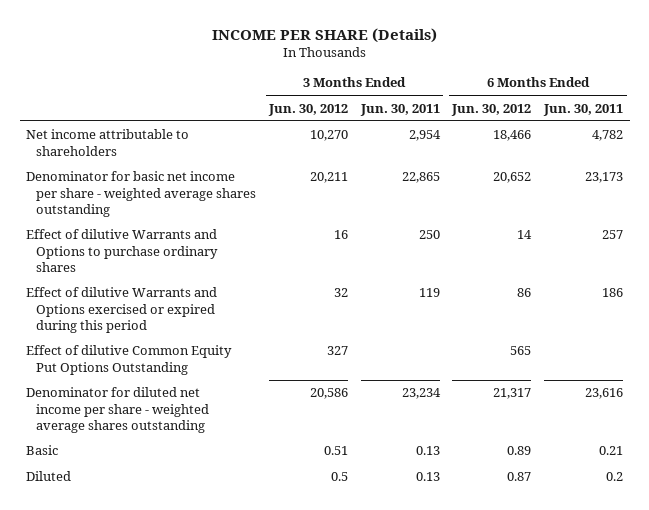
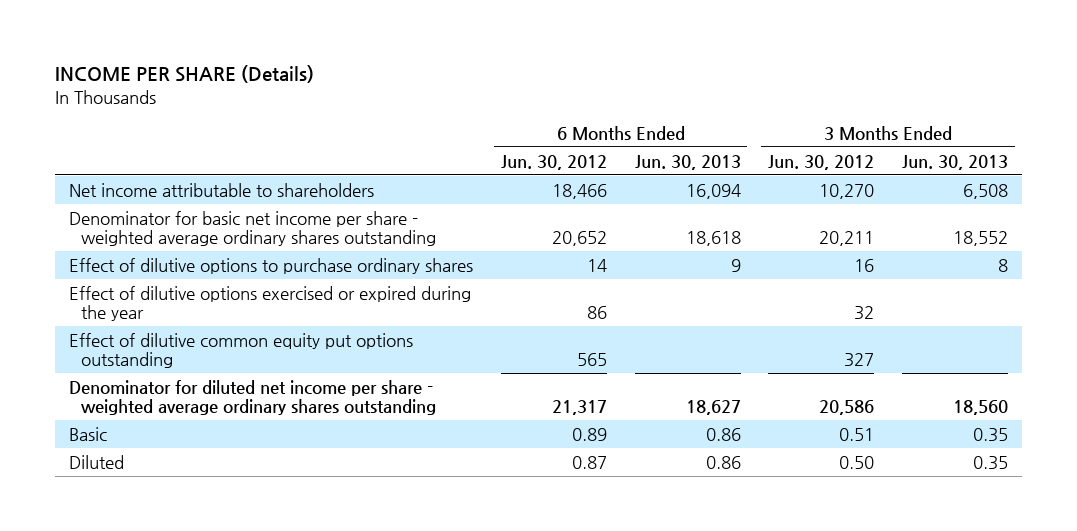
[359,103,440,116] Jun. 30, 2011 -> none
[543,103,624,116] Jun. 30, 2011 -> none
none -> [634,154,741,170] Jun. 30, 2013
none -> [902,154,1009,170] Jun. 30, 2013
[26,171,256,217] Denominator for basic net income per share - weighted average shares outstanding -> [68,210,436,247] Denominator for basic net income per share - weighted average ordinary shares outstanding
[26,229,218,272] Effect of dilutive Warrants and Options to purchase ordinary shares -> [68,257,473,274] Effect of dilutive options to purchase ordinary shares
[26,287,218,333] Effect of dilutive Warrants and Options exercised or expired during this period -> [68,285,471,322] Effect of dilutive options exercised or expired during the year
[26,345,233,375] Effect of dilutive Common Equity Put Options Outstanding -> [68,332,413,369] Effect of dilutive common equity put options outstanding
[26,387,209,433] Denominator for diluted net income per share - weighted average shares outstanding -> [68,379,436,416] Denominator for diluted net income per share - weighted average ordinary shares outstanding
[330,472,348,482] 0.5 -> [839,455,875,469] 0.50

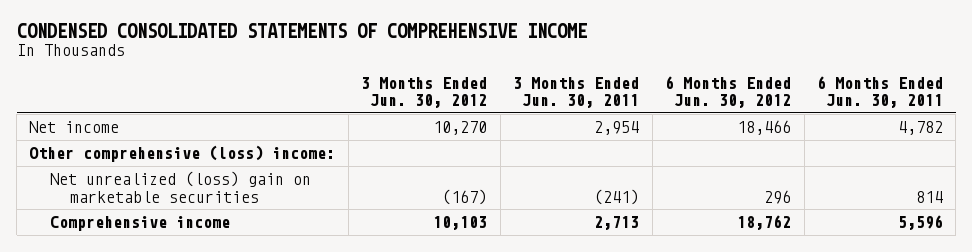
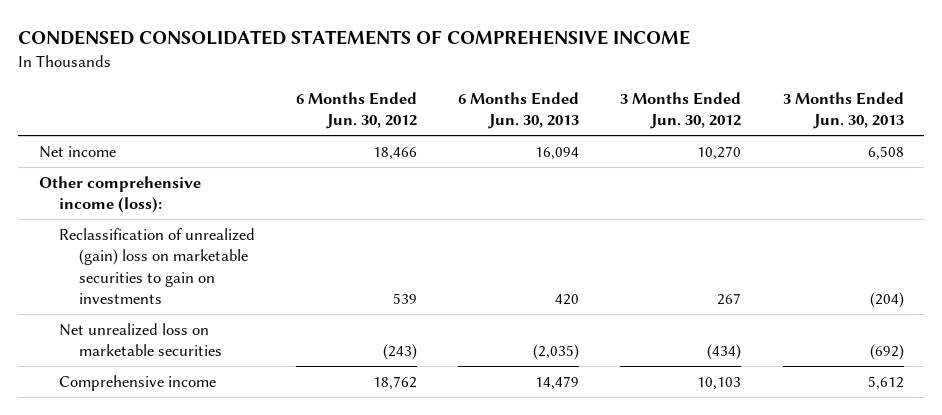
[513,76,640,108] 3 Months Ended Jun. 30, 2011 -> none
[816,75,943,108] 6 Months Ended Jun. 30, 2011 -> none
none -> [458,91,580,130] 6 Months Ended Jun. 30, 2013
none -> [782,91,904,130] 3 Months Ended Jun. 30, 2013
[29,145,336,163] Other comprehensive (loss) income: -> [38,175,201,214] Other comprehensive income (loss):
none -> [58,227,255,305] Reclassification of unrealized (gain) loss on marketable securities to gain on investments
[49,171,311,203] Net unrealized (loss) gain on marketable securities -> [58,322,222,357] Net unrealized loss on marketable securities
[442,188,488,205] (167) -> [707,344,742,361] (434)
[764,189,792,204] 296 -> [383,344,418,361] (243)

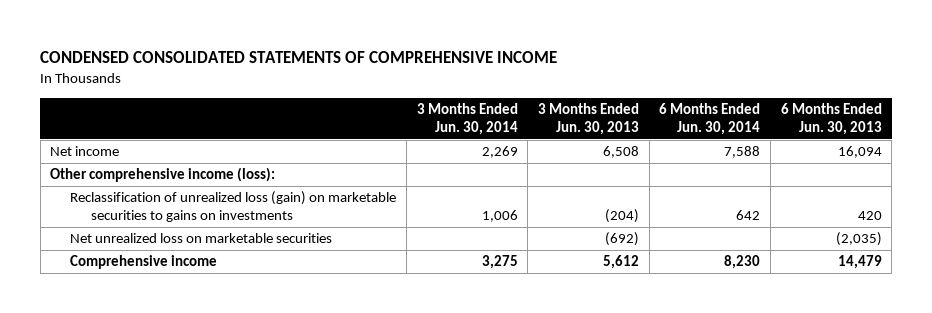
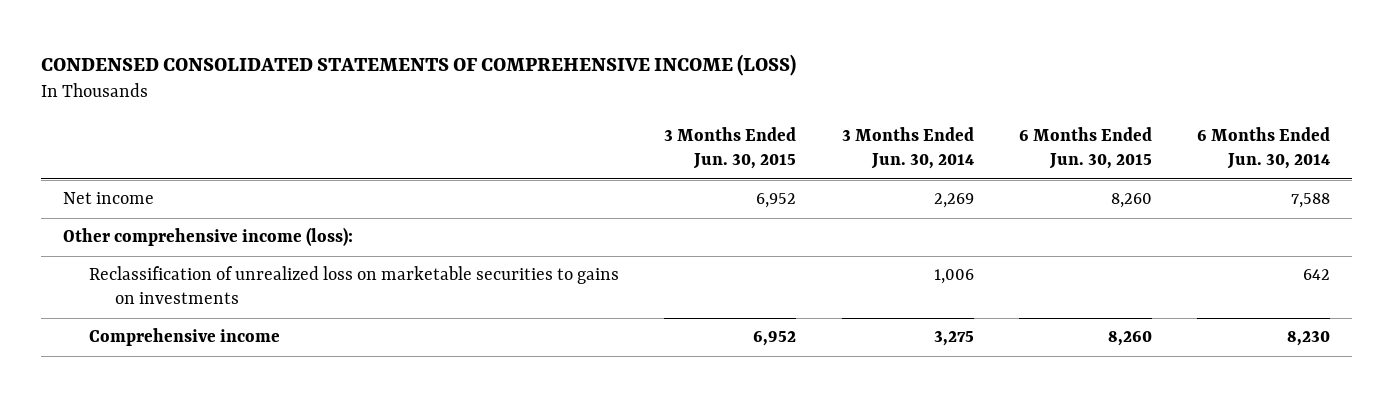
[40,51,558,64] CONDENSED CONSOLIDATED STATEMENTS OF COMPREHENSIVE INCOME -> [40,54,796,77] CONDENSED CONSOLIDATED STATEMENTS OF COMPREHENSIVE INCOME (LOSS)
[537,103,639,135] 3 Months Ended Jun. 30, 2013 -> none
[780,103,882,135] 6 Months Ended Jun. 30, 2013 -> none
none -> [664,127,797,170] 3 Months Ended Jun. 30, 2015
none -> [1018,127,1152,170] 6 Months Ended Jun. 30, 2015
[70,233,333,244] Net unrealized loss on marketable securities -> none
[70,191,397,222] Reclassification of unrealized loss (gain) on marketable securities to gains on investments -> [89,266,620,305] Reclassification of unrealized loss on marketable securities to gains on investments

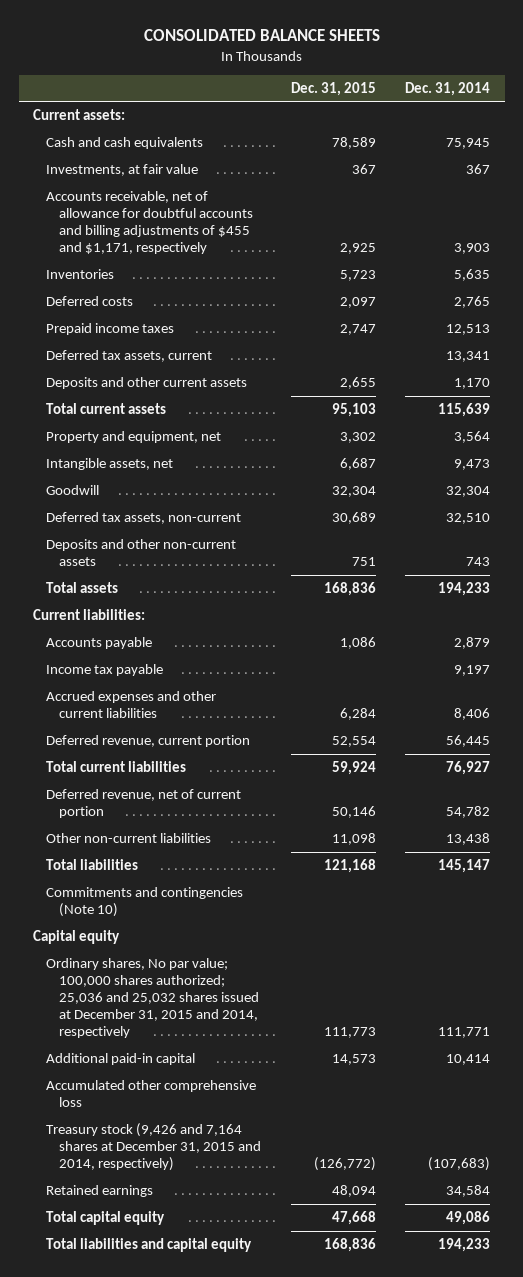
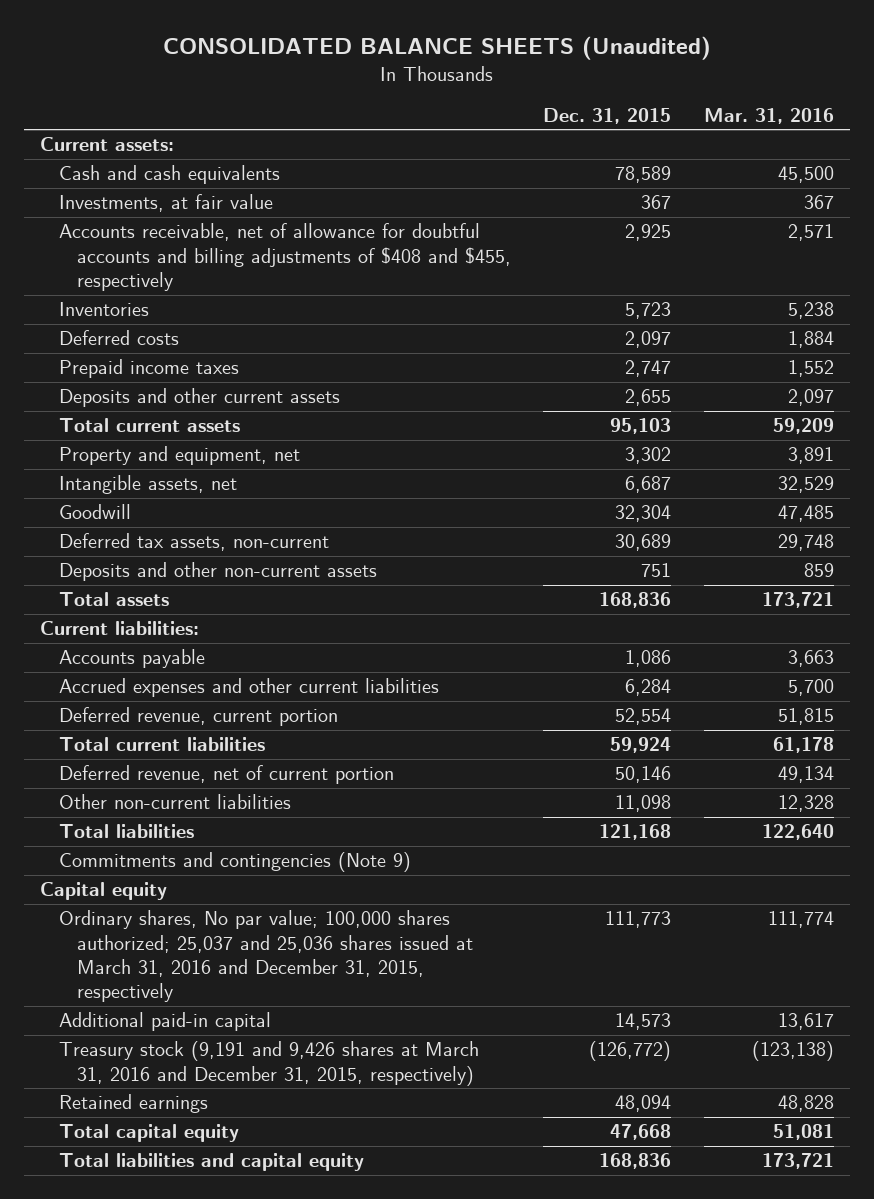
[143,29,380,42] CONSOLIDATED BALANCE SHEETS -> [162,36,711,61] CONSOLIDATED BALANCE SHEETS (Unaudited)
[405,81,491,96] Dec. 31, 2014 -> none
none -> [703,107,834,124] Mar. 31, 2016
[46,190,254,255] Accounts receivable, net of allowance for doubtful accounts and billing adjustments of $455 and $1,171, respectively -> [58,223,512,291] Accounts receivable, net of allowance for doubtful accounts and billing adjustments of $408 and $455, respectively
[46,349,213,362] Deferred tax assets, current -> none
[46,663,164,676] Income tax payable -> none
[46,886,244,918] Commitments and contingencies (Note 10) -> [58,852,411,873] Commitments and contingencies (Note 9)
[46,957,260,1039] Ordinary shares, No par value; 100,000 shares authorized; 25,036 and 25,032 shares issued at December 31, 2015 and 2014, respectively -> [58,910,474,1003] Ordinary shares, No par value; 100,000 shares authorized; 25,037 and 25,036 shares issued at March 31, 2016 and December 31, 2015, respectively
[46,1079,257,1108] Accumulated other comprehensive loss -> none
[46,1122,262,1172] Treasury stock (9,426 and 7,164 shares at December 31, 2015 and 2014, respectively) -> [58,1041,479,1086] Treasury stock (9,191 and 9,426 shares at March 31, 2016 and December 31, 2015, respectively)

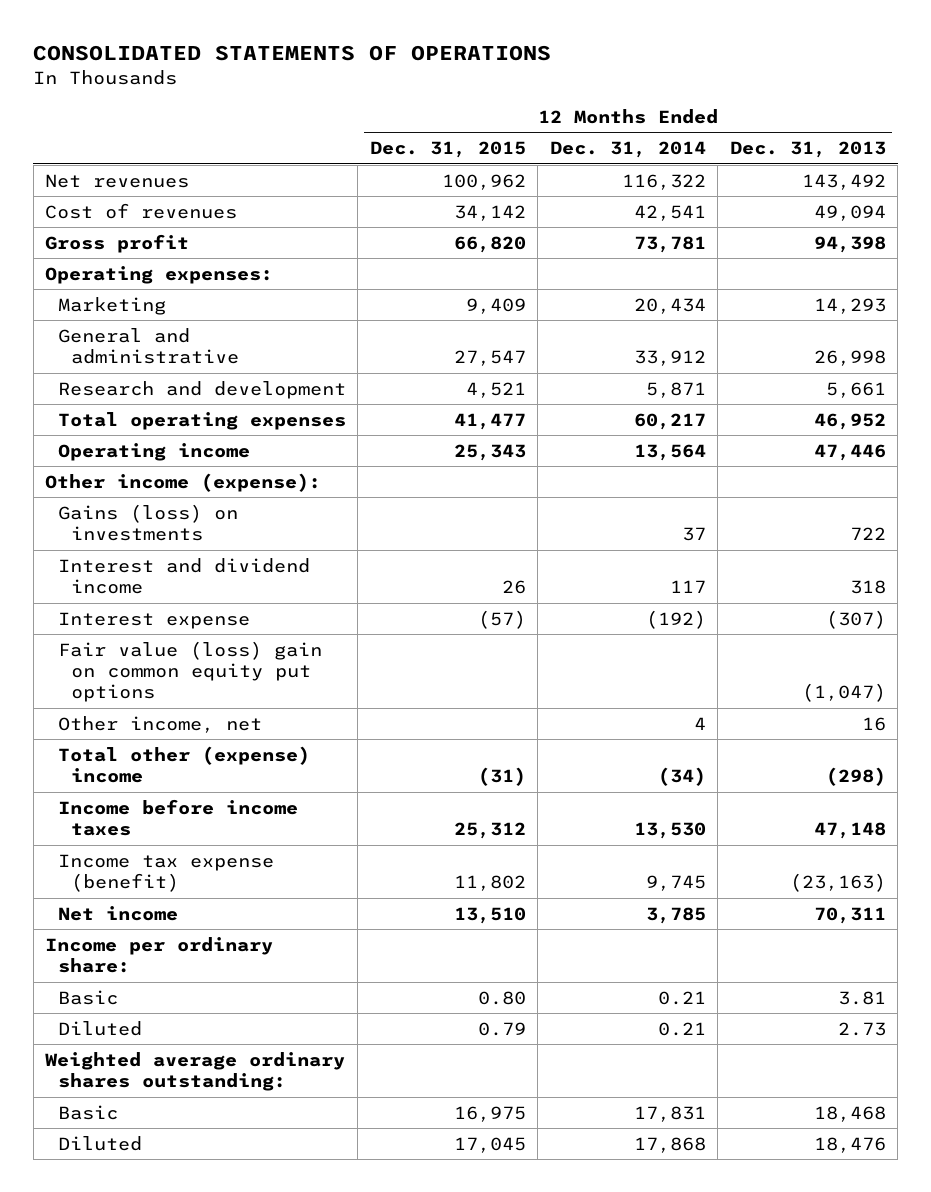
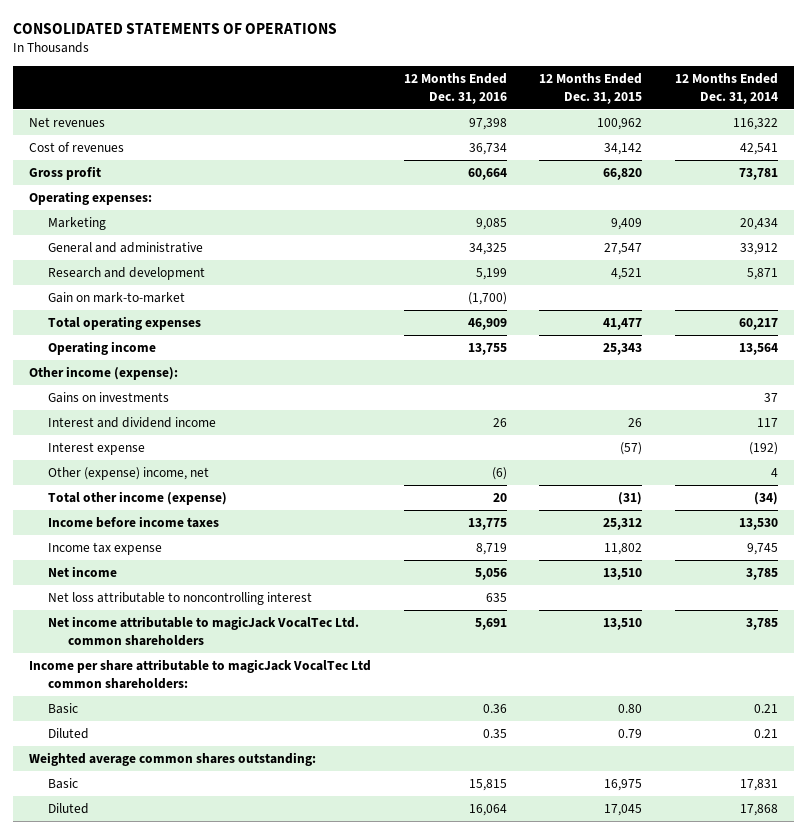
[729,141,886,159] Dec. 31, 2013 -> none
none -> [403,72,507,104] 12 Months Ended Dec. 31, 2016
none -> [48,292,186,304] Gain on mark-to-market
[57,503,238,542] Gains (loss) on investments -> [48,392,170,404] Gains on investments
[57,640,322,703] Fair value (loss) gain on common equity put options -> none
[57,715,262,733] Other income, net -> [48,467,210,481] Other (expense) income, net
[57,745,310,784] Total other (expense) income -> [48,491,228,506] Total other income (expense)
[57,853,274,893] Income tax expense (benefit) -> [48,542,163,556] Income tax expense
none -> [48,592,313,606] Net loss attributable to noncontrolling interest
none -> [48,616,360,646] Net income attributable to magicJack VocalTec Ltd. common shareholders
[44,936,273,974] Income per ordinary share: -> [29,659,372,689] Income per share attributable to magicJack VocalTec Ltd common shareholders:
[44,1051,345,1092] Weighted average ordinary shares outstanding: -> [29,752,317,767] Weighted average common shares outstanding:

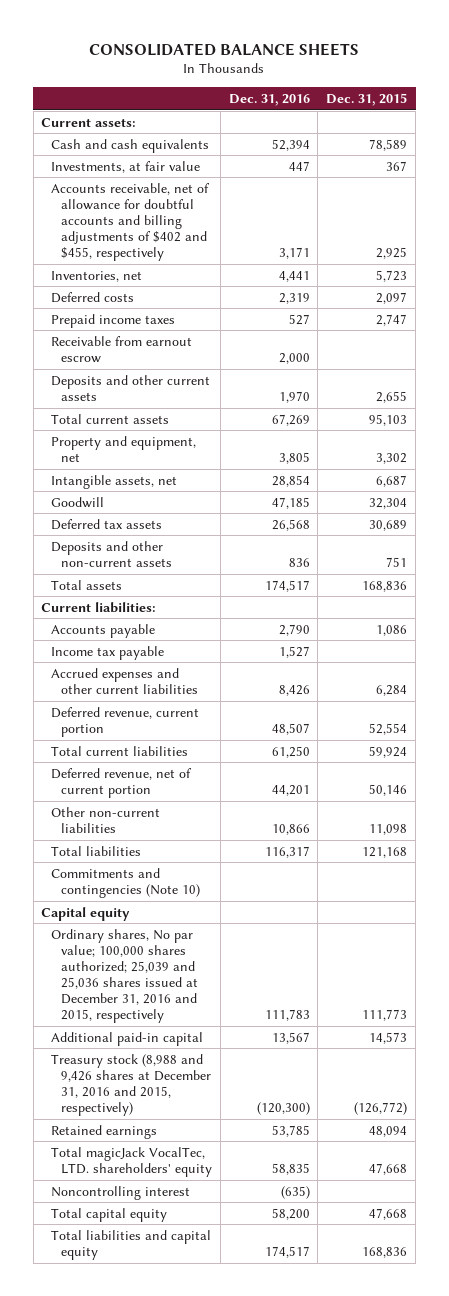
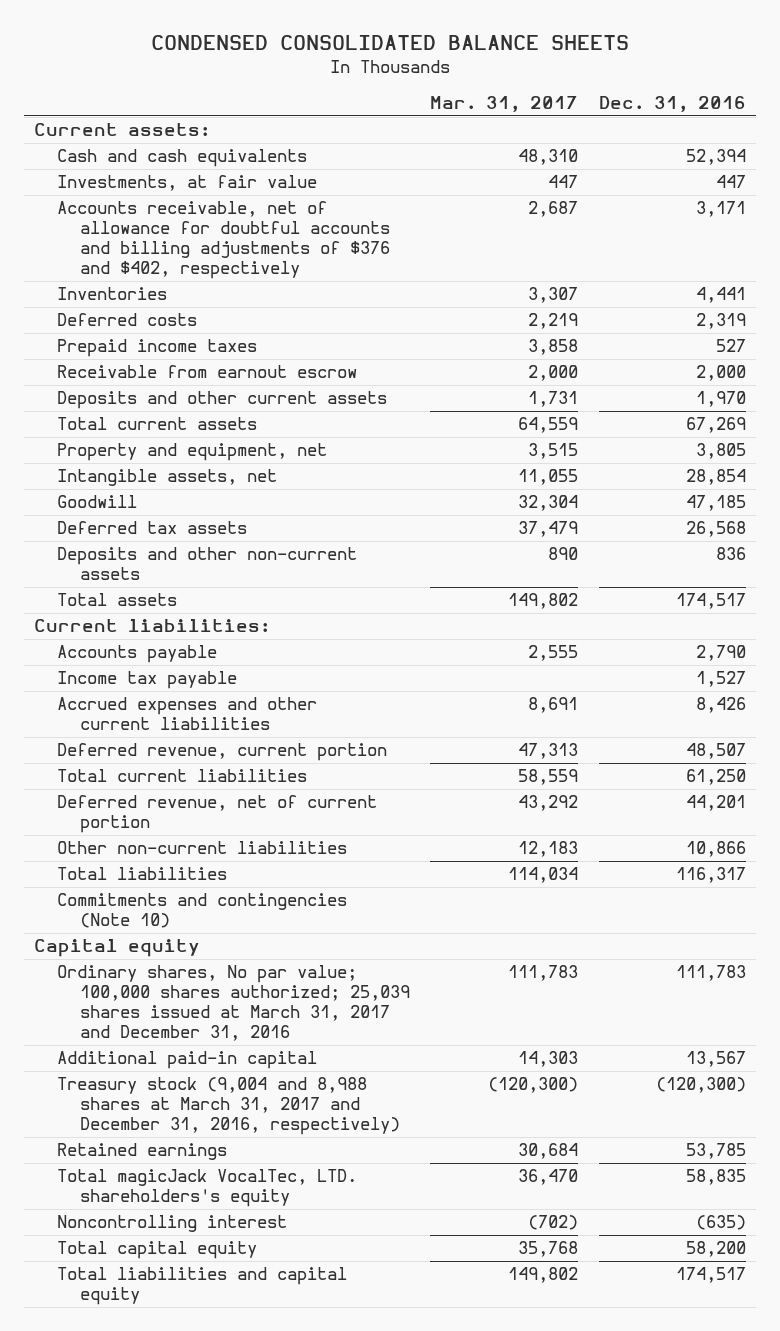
[89,42,360,56] CONSOLIDATED BALANCE SHEETS -> [150,35,629,51] CONDENSED CONSOLIDATED BALANCE SHEETS
[326,92,408,106] Dec. 31, 2015 -> none
none -> [430,96,579,113] Mar. 31, 2017
[51,182,211,262] Accounts receivable, net of allowance for doubtful accounts and billing adjustments of $402 and $455, respectively -> [57,201,391,280] Accounts receivable, net of allowance for doubtful accounts and billing adjustments of $376 and $402, respectively
[51,270,143,282] Inventories, net -> [57,287,168,301] Inventories
[51,928,199,1024] Ordinary shares, No par value; 100,000 shares authorized; 25,039 and 25,036 shares issued at December 31, 2016 and 2015, respectively -> [57,965,411,1042] Ordinary shares, No par value; 100,000 shares authorized; 25,039 shares issued at March 31, 2017 and December 31, 2016
[51,1053,212,1117] Treasury stock (8,988 and 9,426 shares at December 31, 2016 and 2015, respectively) -> [57,1077,401,1136] Treasury stock (9,004 and 8,988 shares at March 31, 2017 and December 31, 2016, respectively)
[51,1146,213,1177] Total magicJack VocalTec, LTD. shareholders' equity -> [57,1169,358,1208] Total magicJack VocalTec, LTD. shareholders's equity

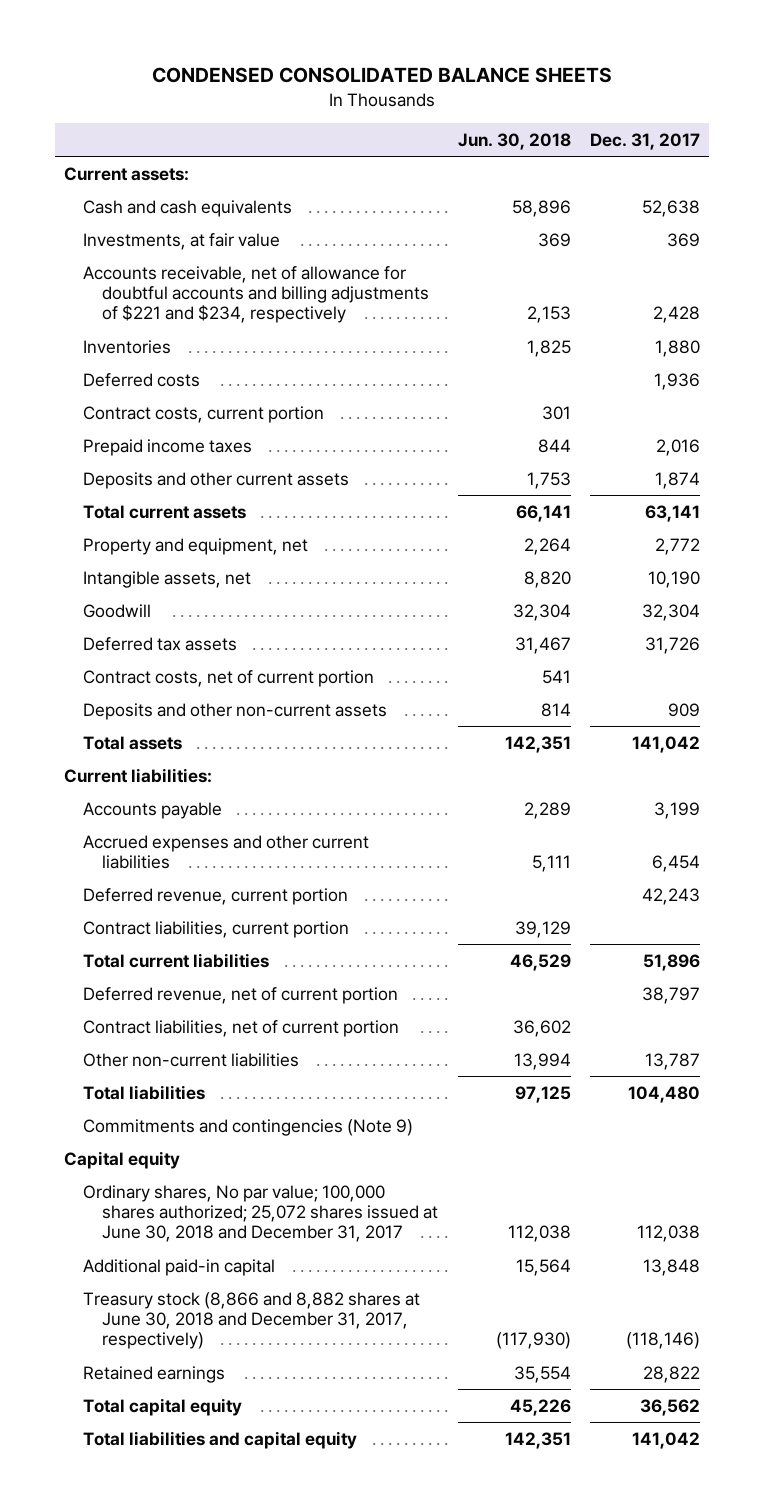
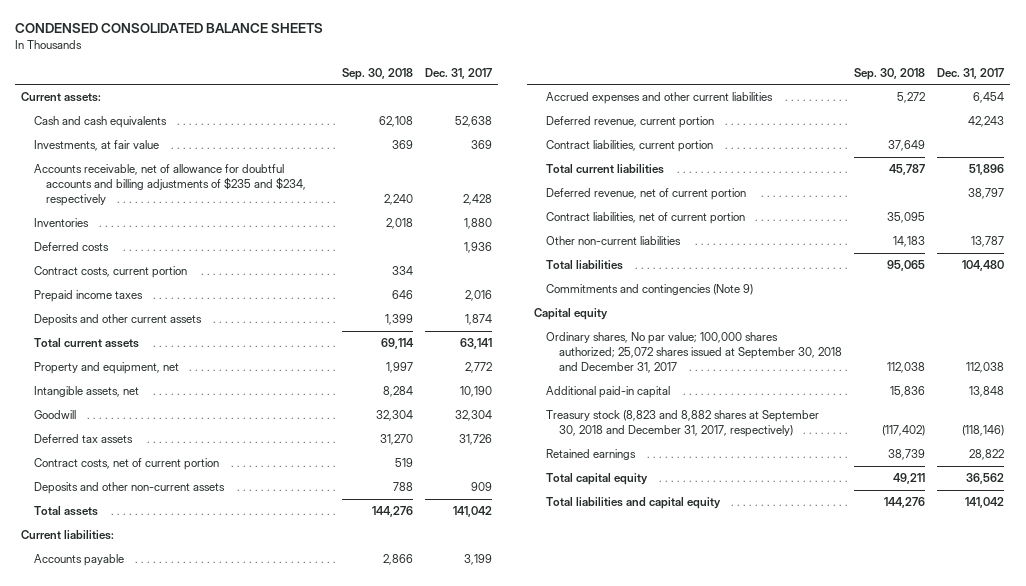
[457,133,571,151] Jun. 30, 2018 -> none
none -> [341,67,413,80] Sep. 30, 2018
[83,265,430,324] Accounts receivable, net of allowance for doubtful accounts and billing adjustments of $221 and $234, respectively -> [33,164,307,207] Accounts receivable, net of allowance for doubtful accounts and billing adjustments of $235 and $234, respectively
[83,1184,439,1243] Ordinary shares, No par value; 100,000 shares authorized; 25,072 shares issued at June 30, 2018 and December 31, 2017 -> [546,332,842,374] Ordinary shares, No par value; 100,000 shares authorized; 25,072 shares issued at September 30, 2018 and December 31, 2017
[83,1291,421,1350] Treasury stock (8,866 and 8,882 shares at June 30, 2018 and December 31, 2017, respectively) -> [546,410,820,438] Treasury stock (8,823 and 8,882 shares at September 30, 2018 and December 31, 2017, respectively)

